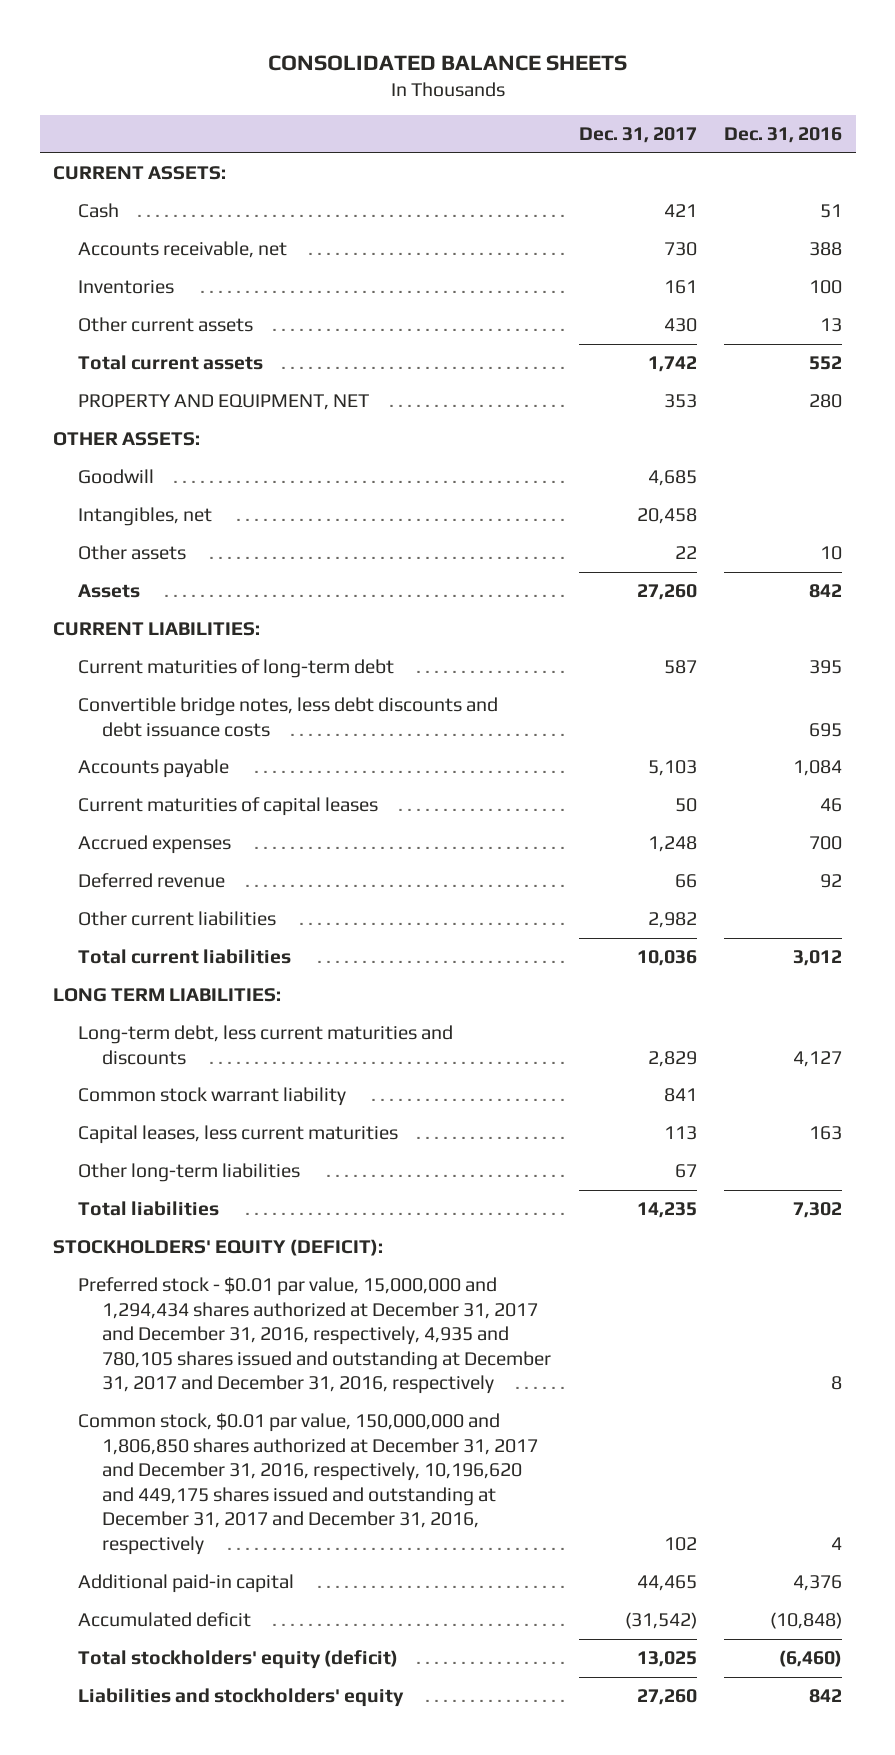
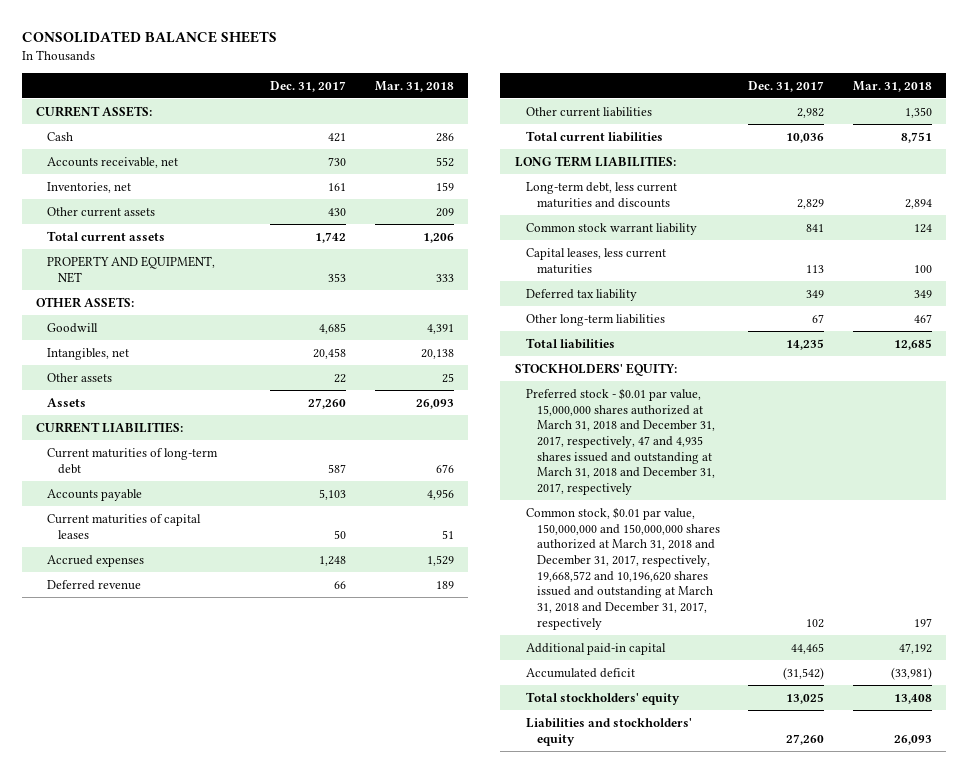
[724,127,843,144] Dec. 31, 2016 -> none
none -> [374,80,454,92] Mar. 31, 2018
[77,280,174,295] Inventories -> [47,181,132,193] Inventories, net
[77,697,498,737] Convertible bridge notes, less debt discounts and debt issuance costs -> none
none -> [525,288,637,301] Deferred tax liability
[53,1239,384,1257] STOCKHOLDERS' EQUITY (DEFICIT): -> [514,362,677,376] STOCKHOLDERS' EQUITY:
[77,1277,552,1395] Preferred stock - $0.01 par value, 15,000,000 and 1,294,434 shares authorized at December 31, 2017 and December 31, 2016, respectively, 4,935 and 780,105 shares issued and outstanding at December 31, 2017 and December 31, 2016, respectively -> [525,387,715,496] Preferred stock - $0.01 par value, 15,000,000 shares authorized at March 31, 2018 and December 31, 2017, respectively, 47 and 4,935 shares issued and outstanding at March 31, 2018 and December 31, 2017, respectively
[77,1413,539,1556] Common stock, $0.01 par value, 150,000,000 and 1,806,850 shares authorized at December 31, 2017 and December 31, 2016, respectively, 10,196,620 and 449,175 shares issued and outstanding at December 31, 2017 and December 31, 2016, respectively -> [525,506,720,630] Common stock, $0.01 par value, 150,000,000 and 150,000,000 shares authorized at March 31, 2018 and December 31, 2017, respectively, 19,668,572 and 10,196,620 shares issued and outstanding at March 31, 2018 and December 31, 2017, respectively
[77,1650,398,1670] Total stockholders' equity (deficit) -> [525,691,680,705] Total stockholders' equity

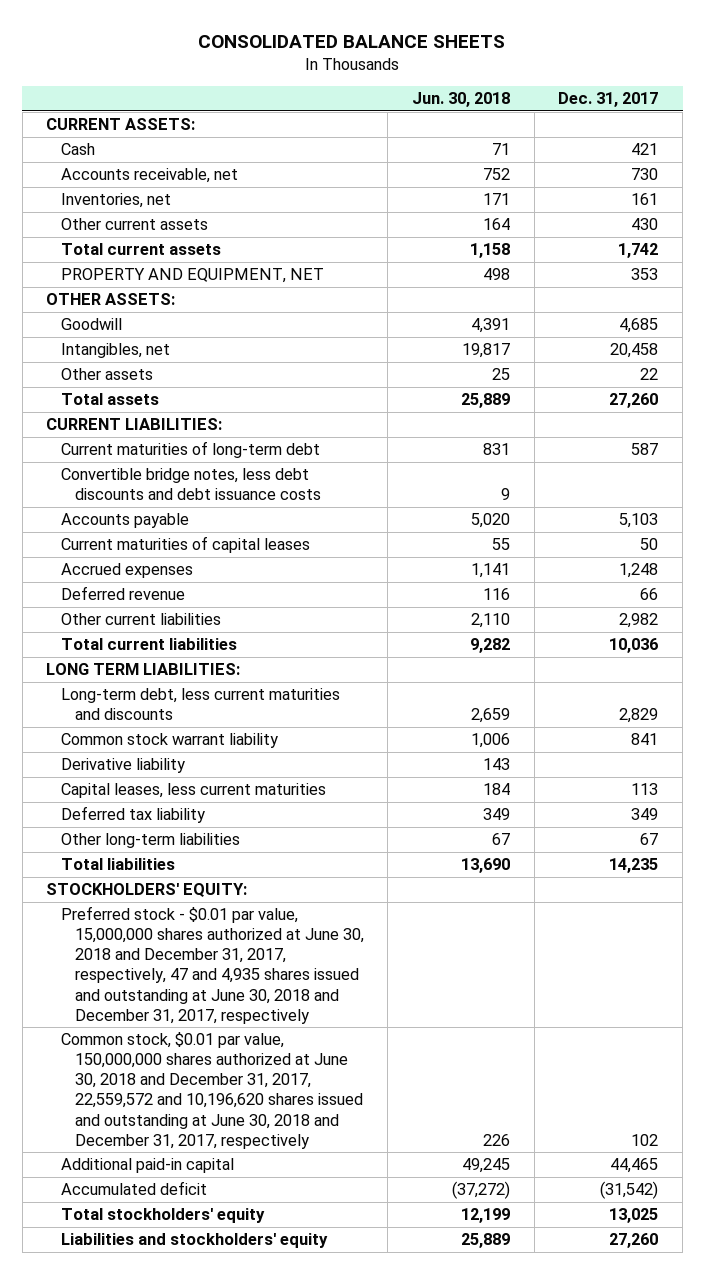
[374,80,454,92] Mar. 31, 2018 -> none
none -> [412,92,511,108] Jun. 30, 2018
[47,397,87,407] Assets -> [60,393,159,406] Total assets
none -> [60,468,321,501] Convertible bridge notes, less debt discounts and debt issuance costs
none -> [60,758,185,774] Derivative liability
[525,387,715,496] Preferred stock - $0.01 par value, 15,000,000 shares authorized at March 31, 2018 and December 31, 2017, respectively, 47 and 4,935 shares issued and outstanding at March 31, 2018 and December 31, 2017, respectively -> [60,906,364,1024] Preferred stock - $0.01 par value, 15,000,000 shares authorized at June 30, 2018 and December 31, 2017, respectively, 47 and 4,935 shares issued and outstanding at June 30, 2018 and December 31, 2017, respectively
[525,506,720,630] Common stock, $0.01 par value, 150,000,000 and 150,000,000 shares authorized at March 31, 2018 and December 31, 2017, respectively, 19,668,572 and 10,196,620 shares issued and outstanding at March 31, 2018 and December 31, 2017, respectively -> [60,1032,363,1149] Common stock, $0.01 par value, 150,000,000 shares authorized at June 30, 2018 and December 31, 2017, 22,559,572 and 10,196,620 shares issued and outstanding at June 30, 2018 and December 31, 2017, respectively

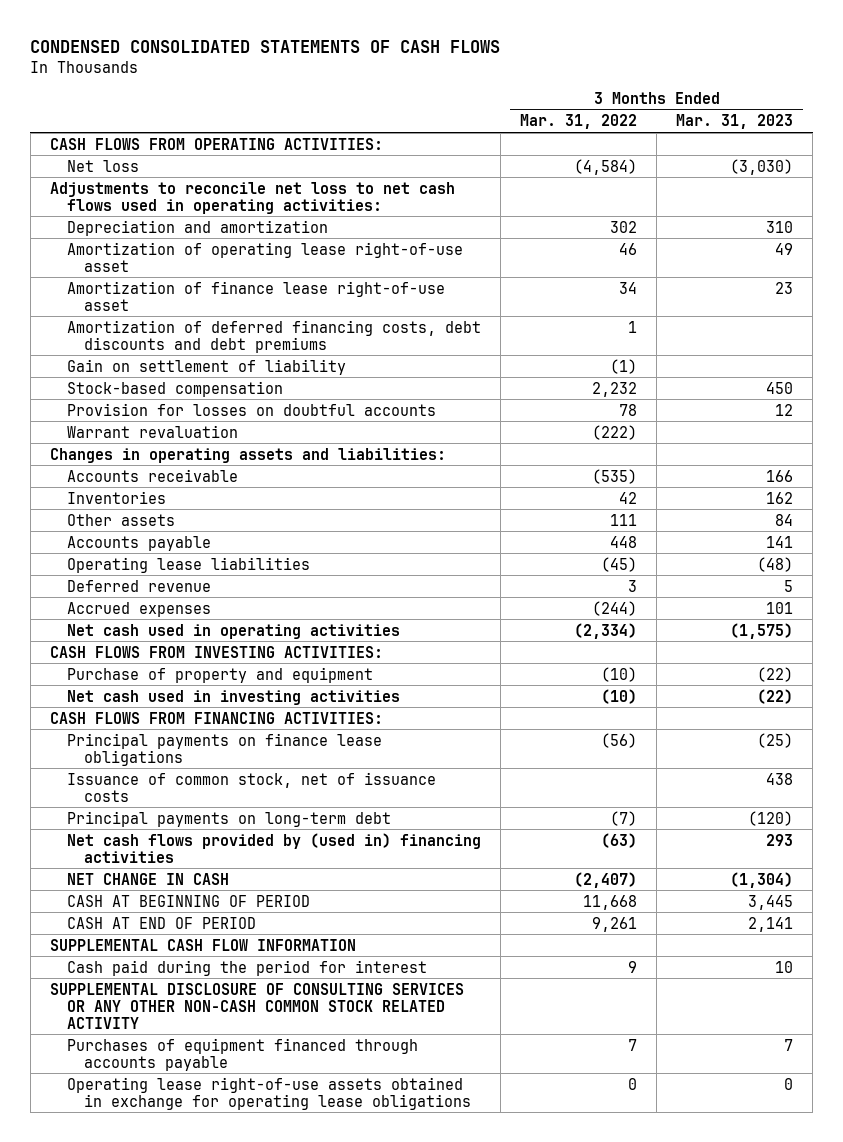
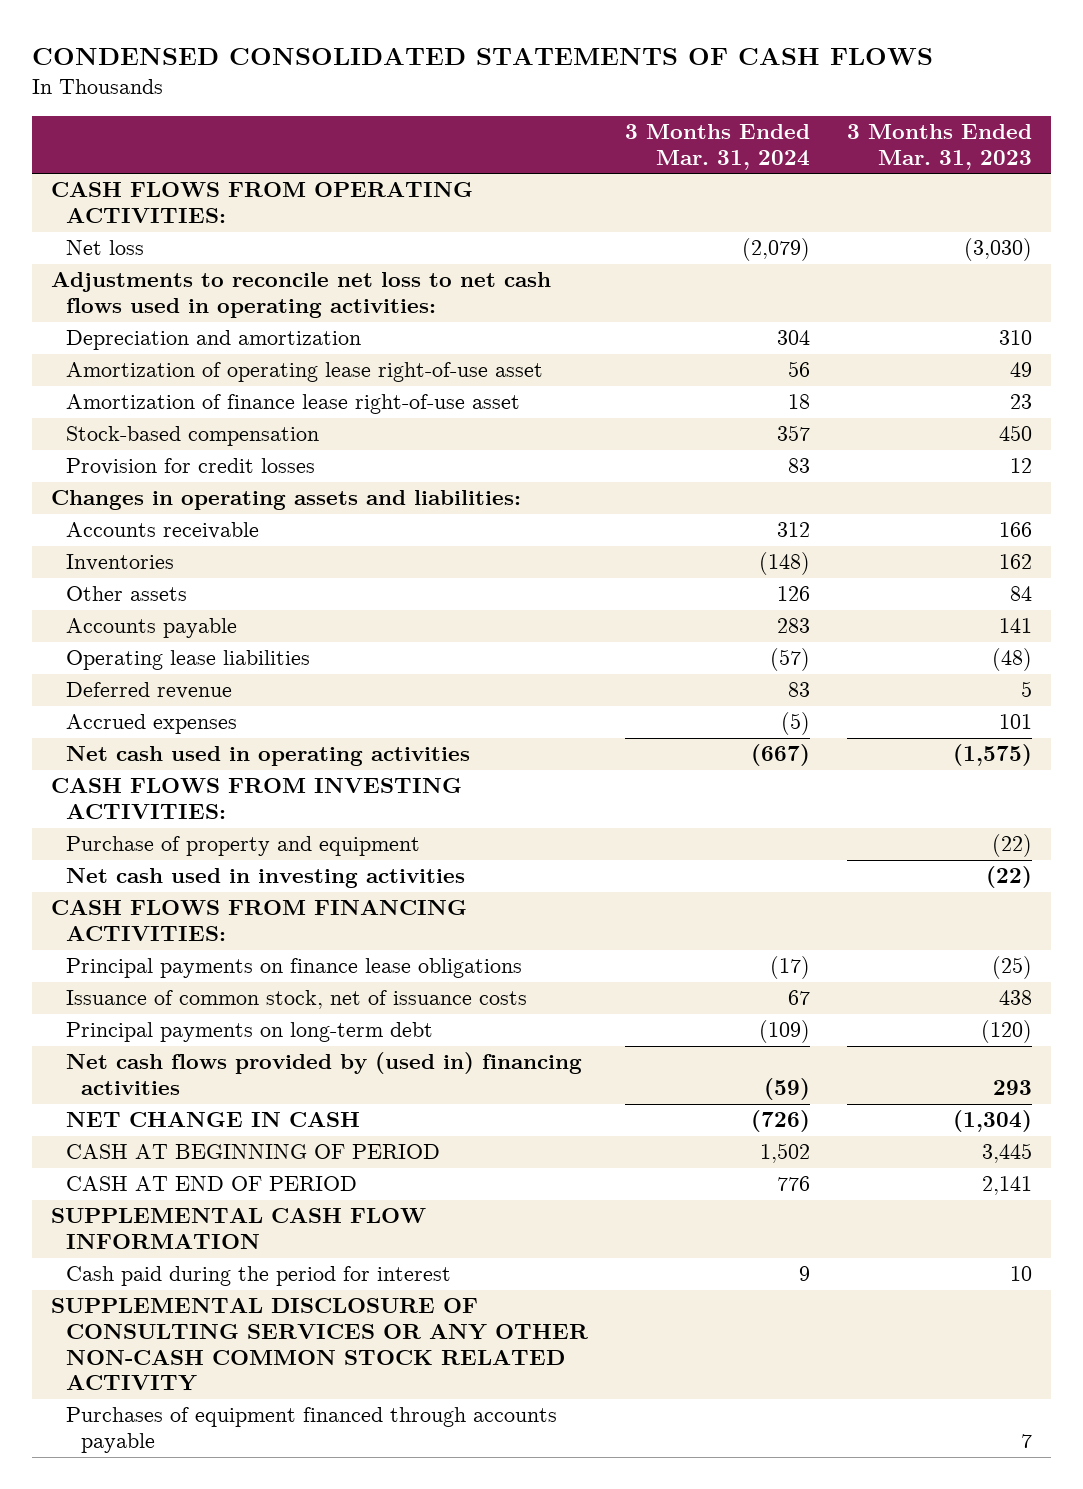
[520,114,638,130] Mar. 31, 2022 -> none
none -> [625,123,811,170] 3 Months Ended Mar. 31, 2024
[66,319,481,353] Amortization of deferred financing costs, debt discounts and debt premiums -> none
[66,358,346,375] Gain on settlement of liability -> none
[66,424,238,438] Warrant revaluation -> none
[66,402,436,416] Provision for losses on doubtful accounts -> [65,458,315,476] Provision for credit losses
[66,1076,472,1110] Operating lease right-of-use assets obtained in exchange for operating lease obligations -> none

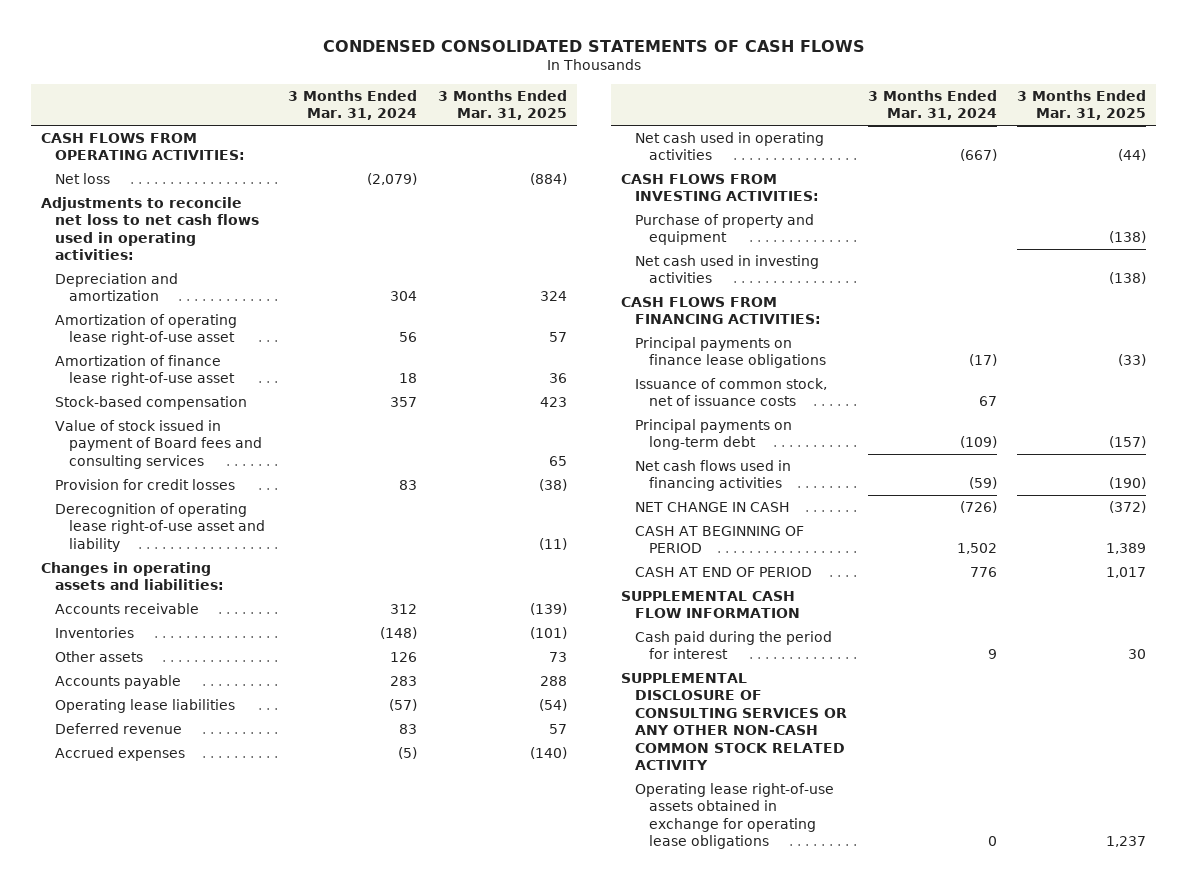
[847,123,1033,170] 3 Months Ended Mar. 31, 2023 -> none
none -> [437,89,567,121] 3 Months Ended Mar. 31, 2025
none -> [55,419,263,469] Value of stock issued in payment of Board fees and consulting services
none -> [55,502,266,552] Derecognition of operating lease right-of-use asset and liability
[65,1052,582,1096] Net cash flows provided by (used in) financing activities -> [634,459,791,492] Net cash flows used in financing activities
[65,1407,557,1454] Purchases of equipment financed through accounts payable -> none
none -> [634,782,834,850] Operating lease right-of-use assets obtained in exchange for operating lease obligations

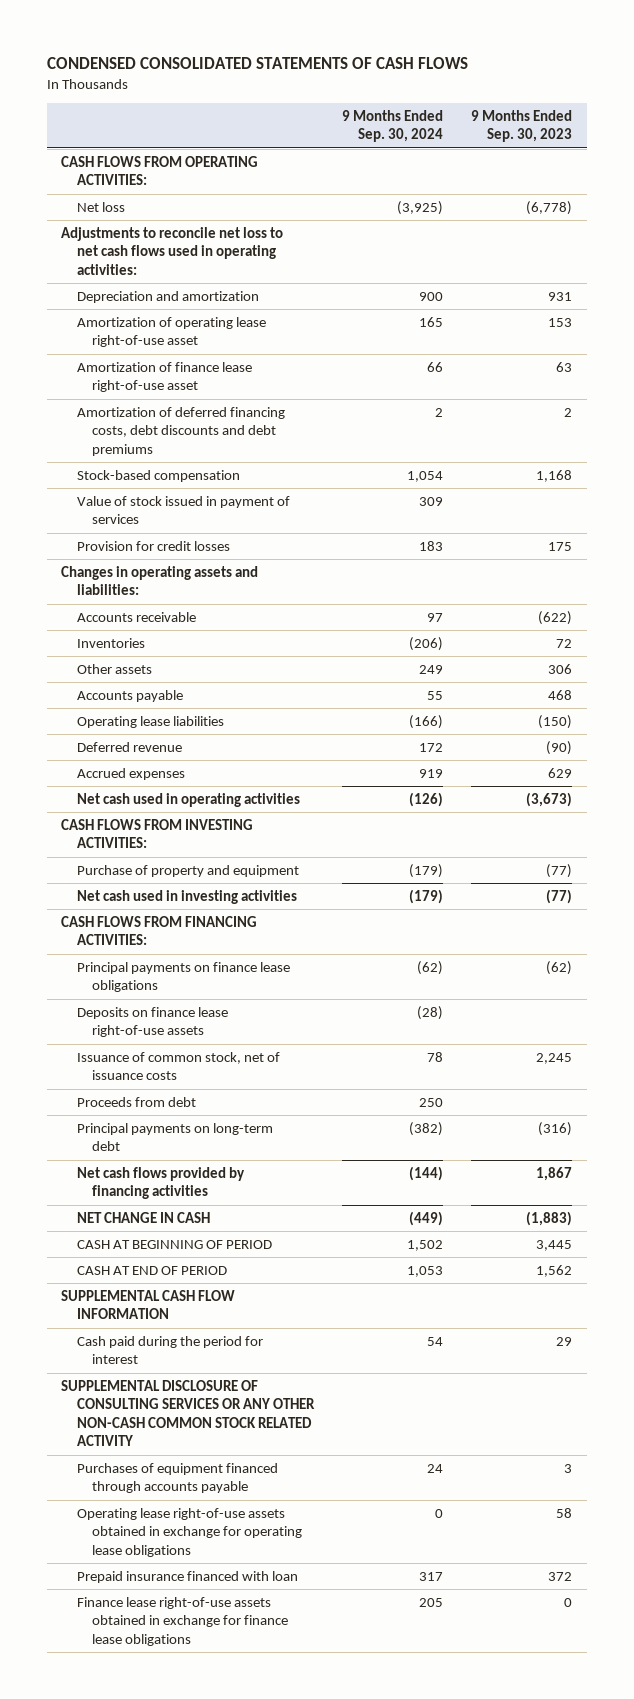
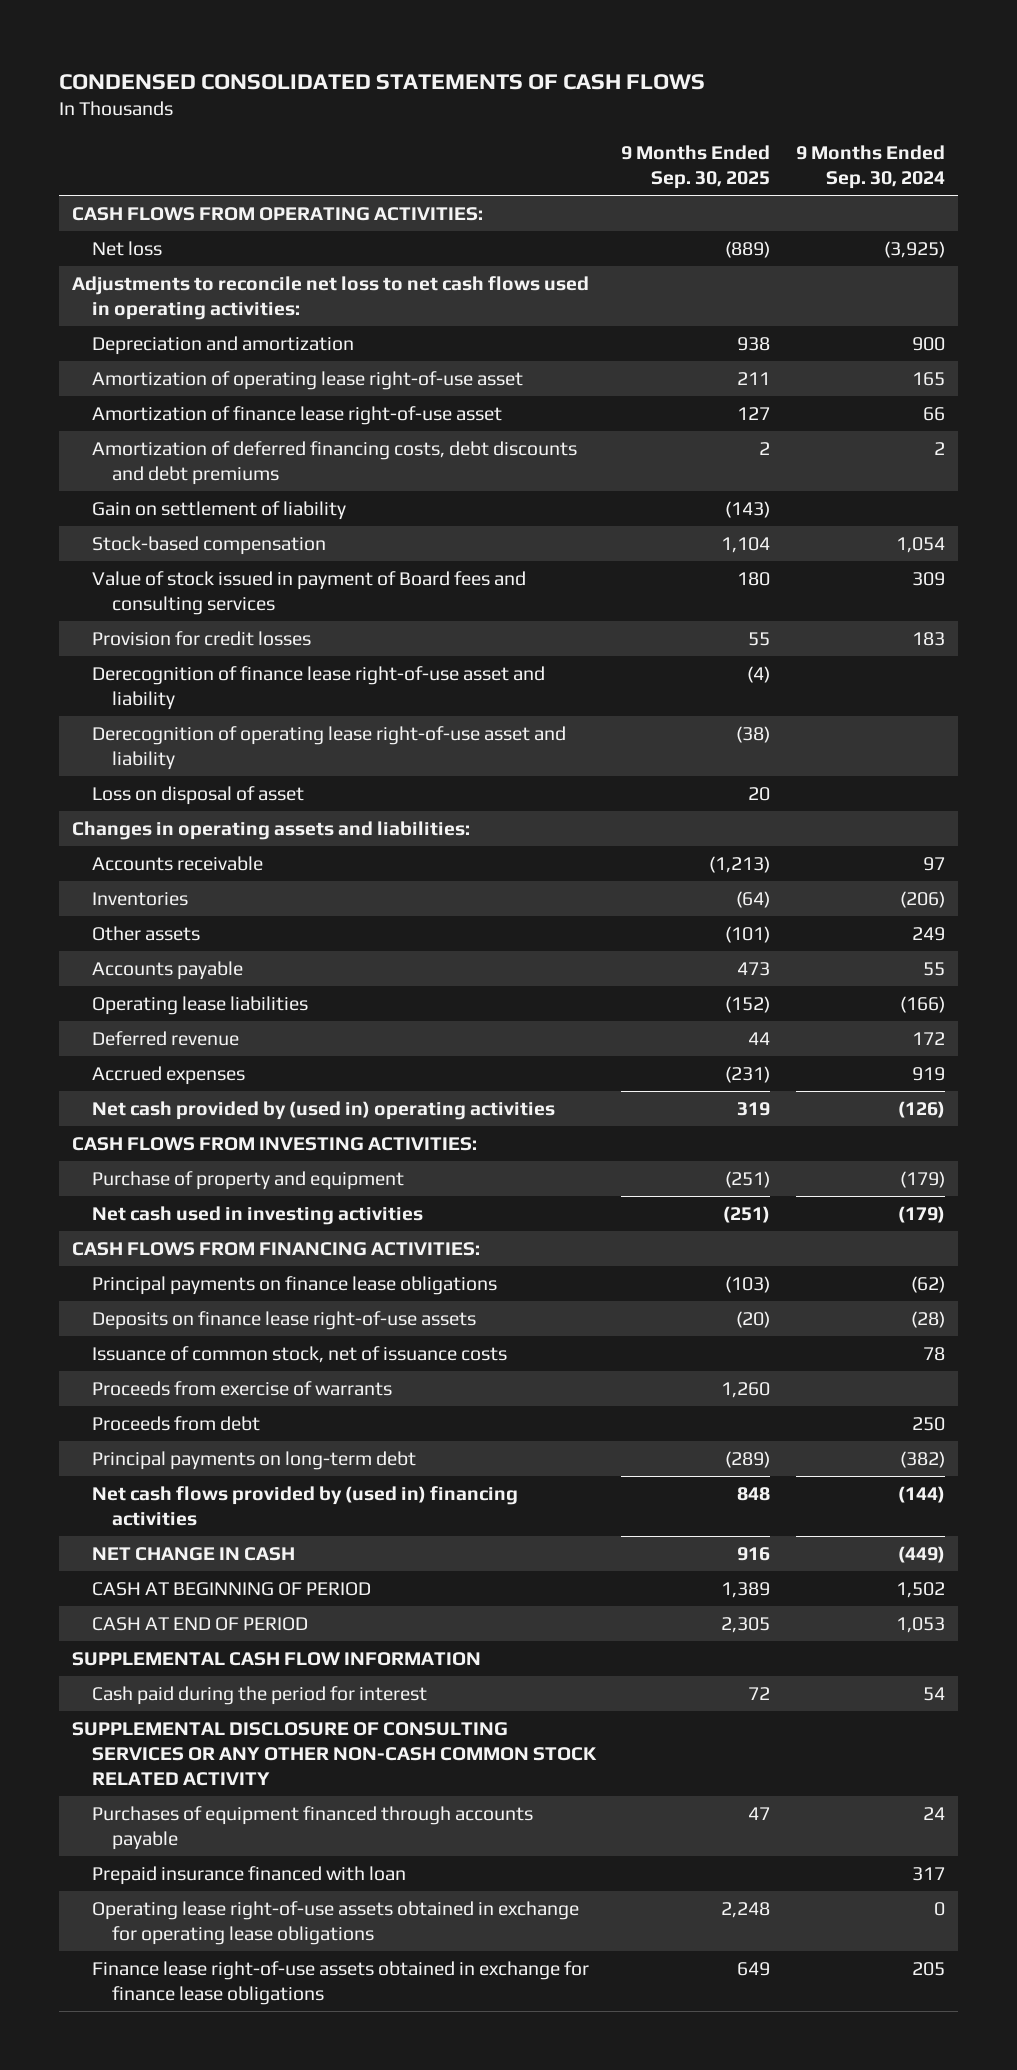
[471,109,573,143] 9 Months Ended Sep. 30, 2023 -> none
none -> [621,145,771,189] 9 Months Ended Sep. 30, 2025
none -> [91,500,346,520] Gain on settlement of liability
[76,495,290,525] Value of stock issued in payment of services -> [91,570,526,615] Value of stock issued in payment of Board fees and consulting services
none -> [91,665,545,710] Derecognition of finance lease right-of-use asset and liability
none -> [91,725,566,770] Derecognition of operating lease right-of-use asset and liability
none -> [91,785,304,805] Loss on disposal of asset
[76,792,300,807] Net cash used in operating activities -> [91,1100,555,1120] Net cash provided by (used in) operating activities
none -> [91,1380,392,1396] Proceeds from exercise of warrants
[76,1166,245,1200] Net cash flows provided by financing activities -> [91,1485,518,1526] Net cash flows provided by (used in) financing activities
[76,1507,303,1557] Operating lease right-of-use assets obtained in exchange for operating lease obligations -> [91,1900,579,1945] Operating lease right-of-use assets obtained in exchange for operating lease obligations

